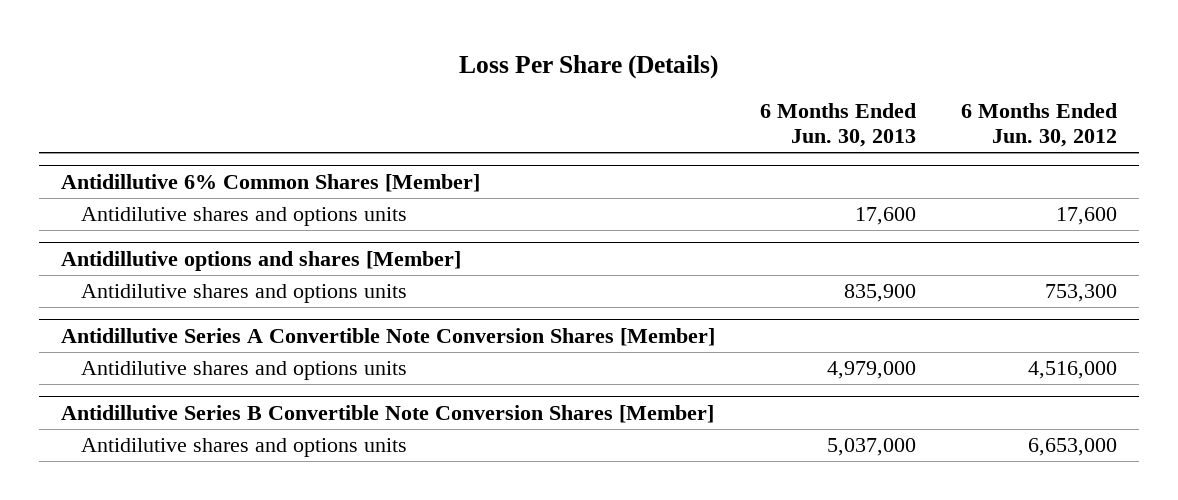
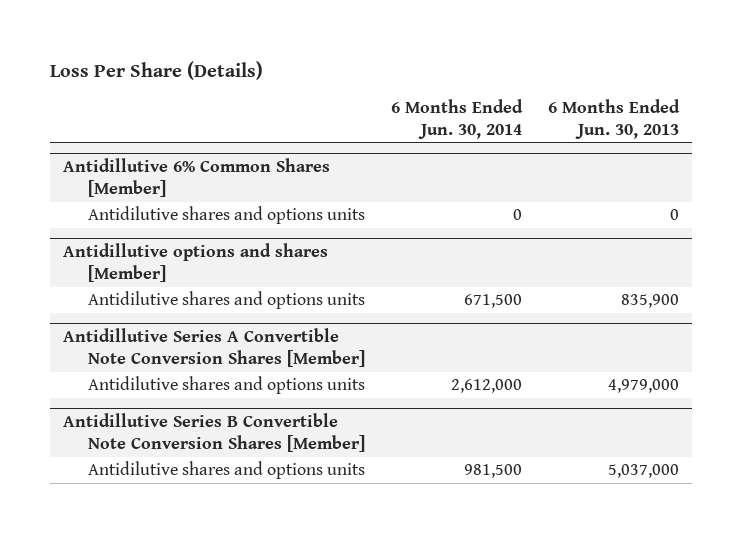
[960,102,1117,148] 6 Months Ended Jun. 30, 2012 -> none
none -> [390,99,523,139] 6 Months Ended Jun. 30, 2014
[854,207,916,226] 17,600 -> [669,209,679,221] 0

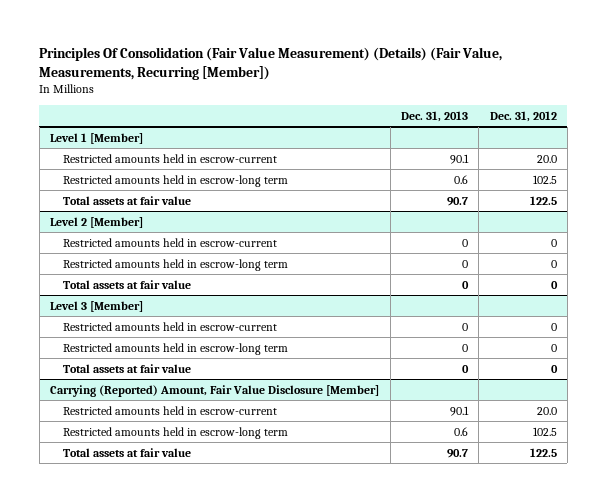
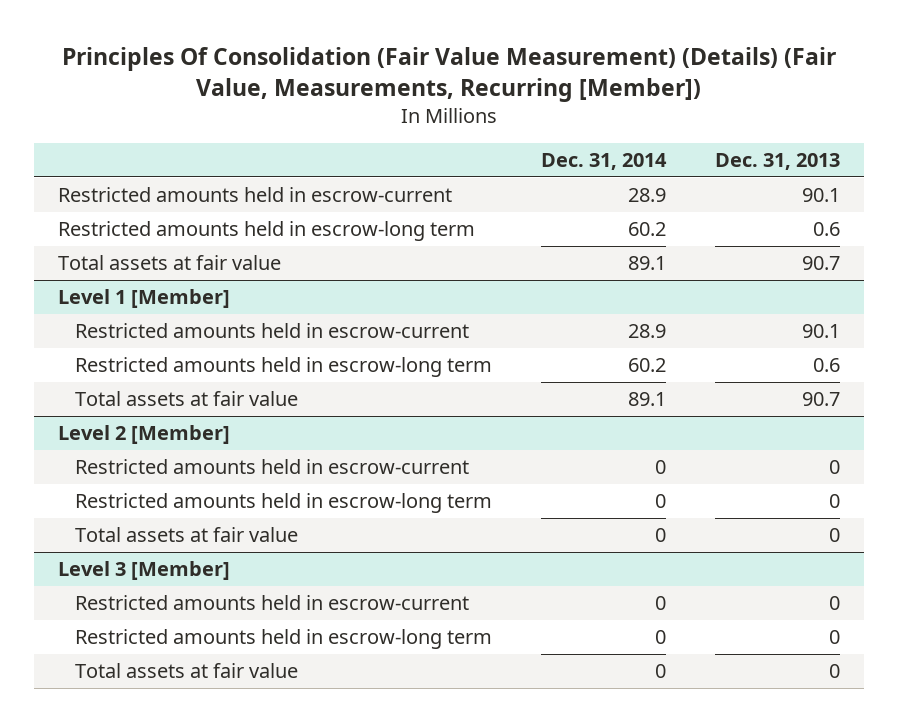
[489,110,557,122] Dec. 31, 2012 -> none
none -> [541,153,668,171] Dec. 31, 2014
none -> [57,187,452,203] Restricted amounts held in escrow-current
none -> [57,221,475,242] Restricted amounts held in escrow-long term
none -> [57,255,281,271] Total assets at fair value
[50,384,380,397] Carrying (Reported) Amount, Fair Value Disclosure [Member] -> none
[62,405,277,415] Restricted amounts held in escrow-current -> none
[62,426,288,439] Restricted amounts held in escrow-long term -> none
[62,447,191,457] Total assets at fair value -> none

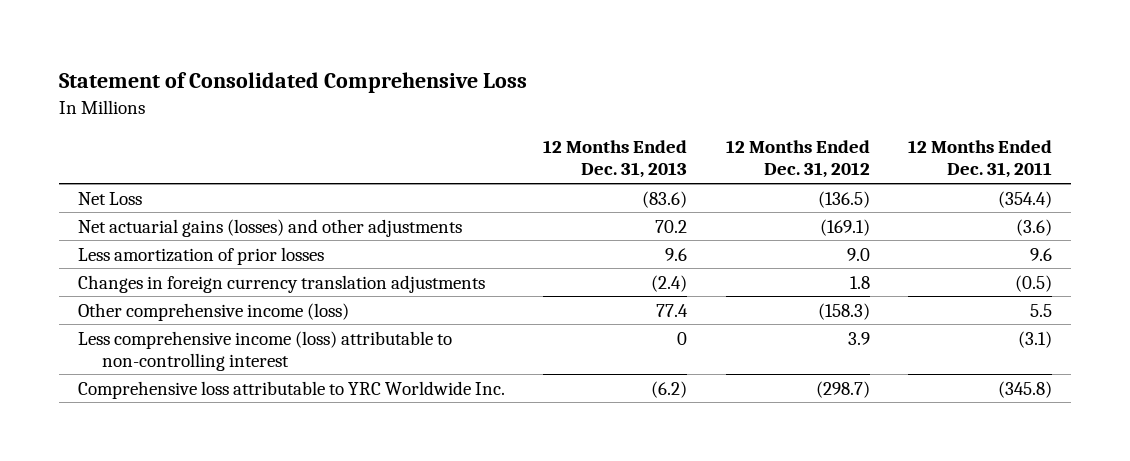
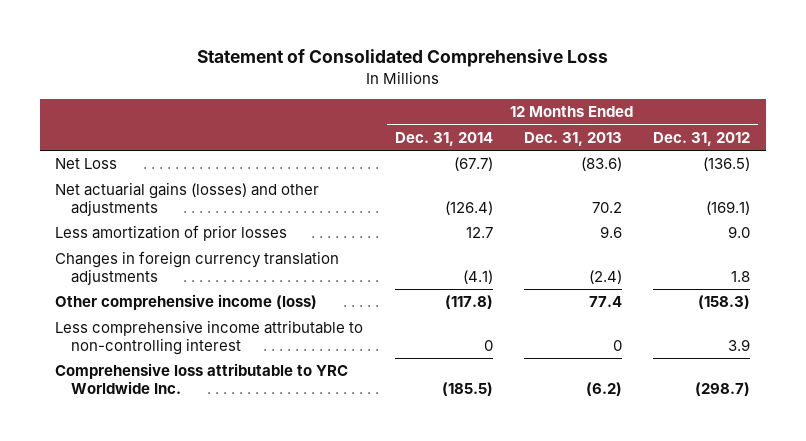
[907,140,1052,179] 12 Months Ended Dec. 31, 2011 -> none
none -> [394,131,493,146] Dec. 31, 2014
[78,330,453,371] Less comprehensive income (loss) attributable to non-controlling interest -> [55,320,364,356] Less comprehensive income attributable to non-controlling interest

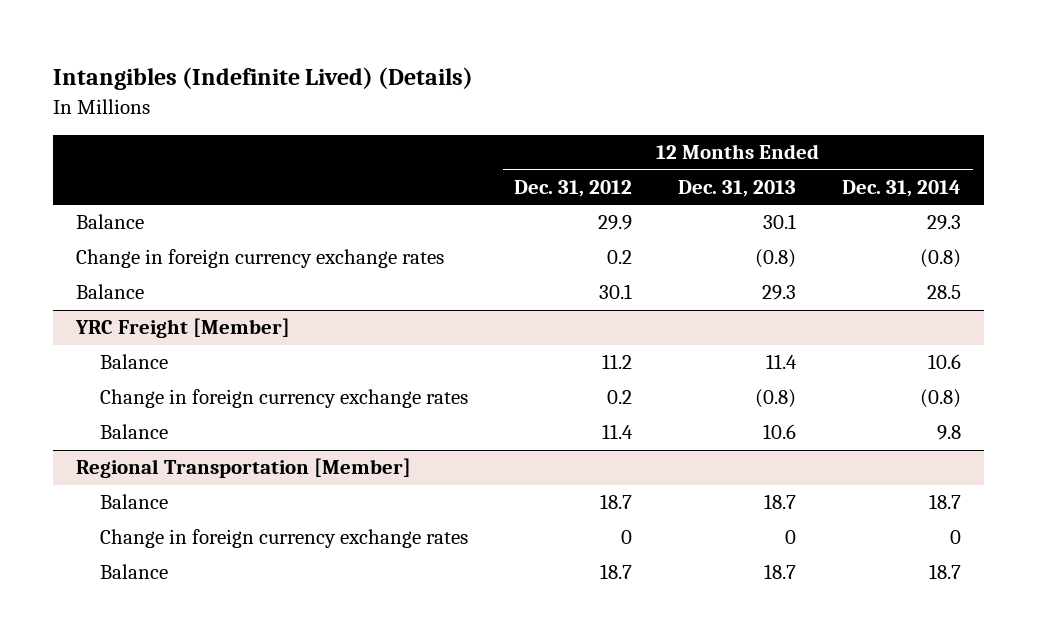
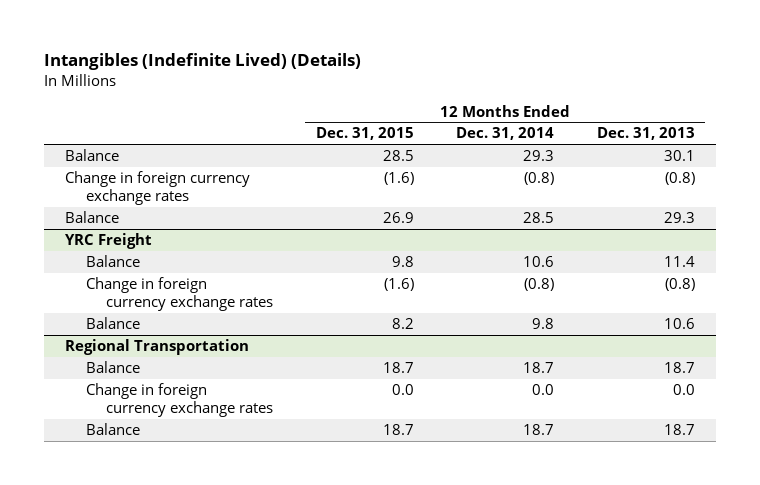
[514,179,633,197] Dec. 31, 2012 -> none
none -> [315,127,414,141] Dec. 31, 2015
[74,318,290,339] YRC Freight [Member] -> [64,233,152,250] YRC Freight
[75,458,411,479] Regional Transportation [Member] -> [64,339,249,356] Regional Transportation
[785,530,797,545] 0 -> [672,384,695,396] 0.0
[950,530,962,545] 0 -> [532,384,555,396] 0.0

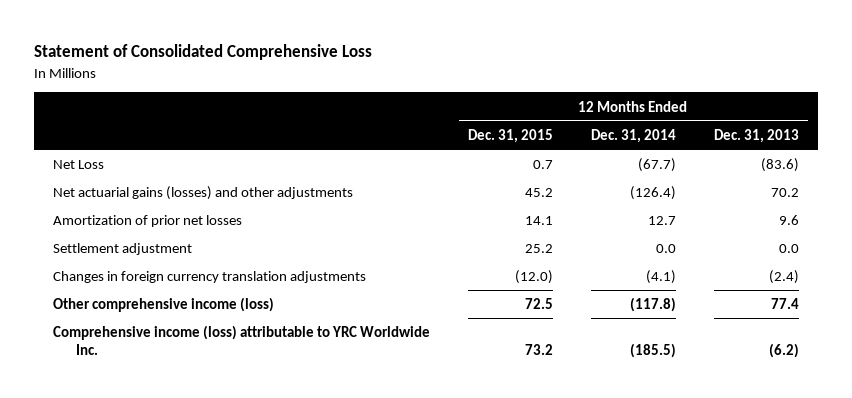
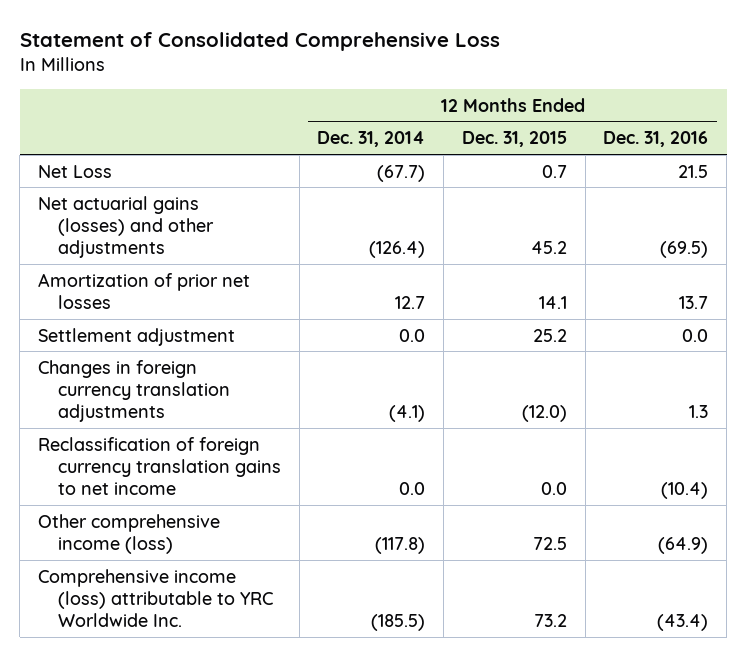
[713,128,799,143] Dec. 31, 2013 -> none
none -> [603,131,709,148] Dec. 31, 2016
none -> [37,436,281,496] Reclassification of foreign currency translation gains to net income

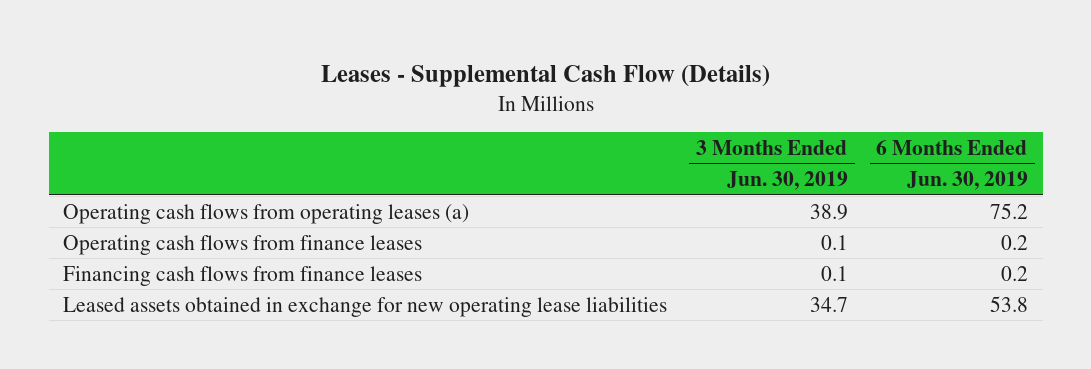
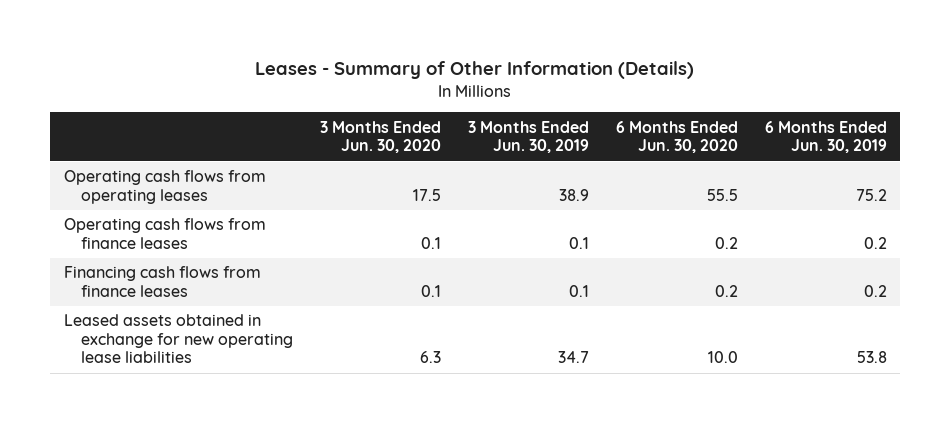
[320,64,770,87] Leases - Supplemental Cash Flow (Details) -> [255,61,695,80] Leases - Summary of Other Information (Details)
none -> [320,120,442,154] 3 Months Ended Jun. 30, 2020
none -> [616,120,739,154] 6 Months Ended Jun. 30, 2020
[63,203,470,224] Operating cash flows from operating leases (a) -> [63,170,266,204] Operating cash flows from operating leases

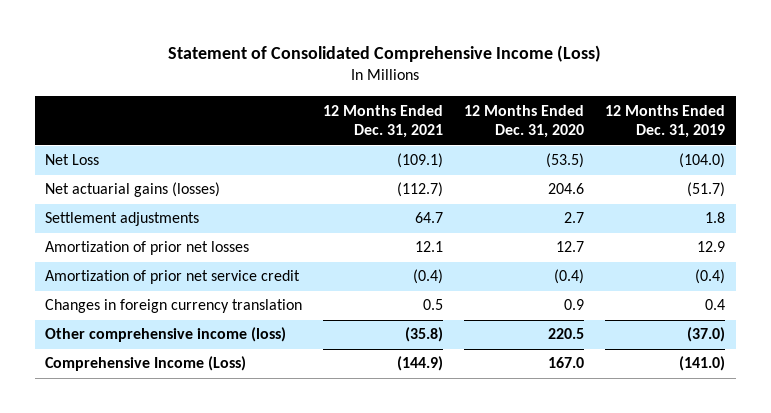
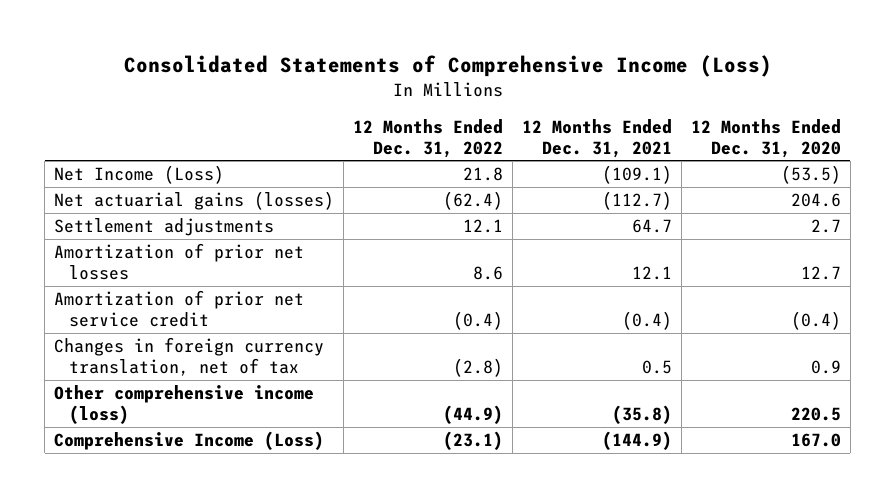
[168,45,602,63] Statement of Consolidated Comprehensive Income (Loss) -> [123,55,772,78] Consolidated Statements of Comprehensive Income (Loss)
[605,104,726,139] 12 Months Ended Dec. 31, 2019 -> none
none -> [353,118,504,158] 12 Months Ended Dec. 31, 2022
[45,154,100,166] Net Loss -> [54,165,225,185] Net Income (Loss)
[45,299,303,314] Changes in foreign currency translation -> [54,337,325,376] Changes in foreign currency translation, net of tax

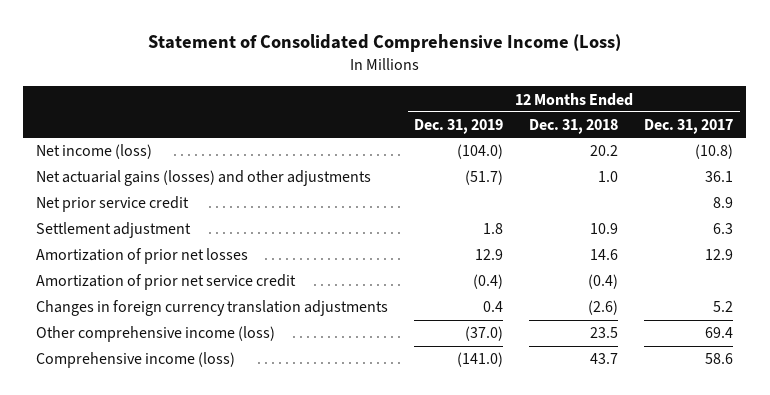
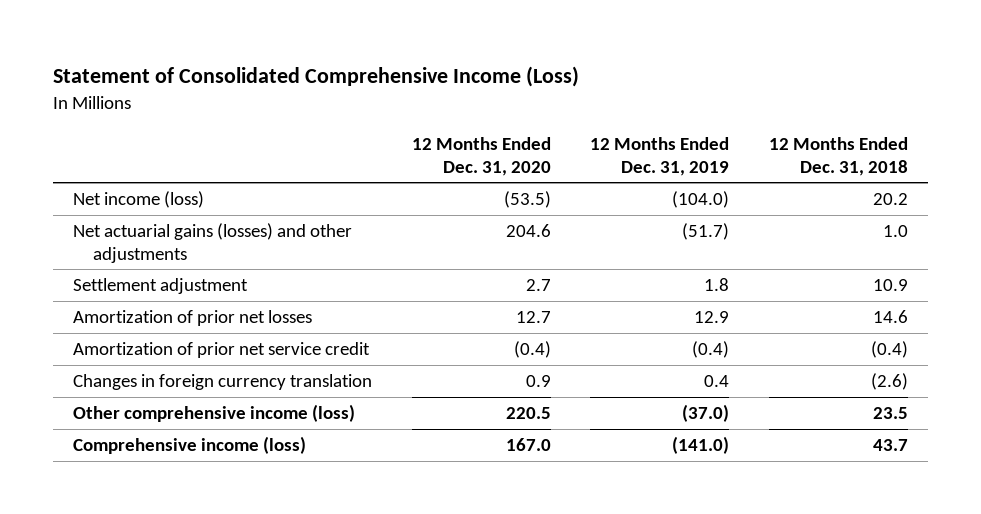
[644,119,734,135] Dec. 31, 2017 -> none
none -> [411,137,551,176] 12 Months Ended Dec. 31, 2020
[36,196,190,213] Net prior service credit -> none
[36,300,389,317] Changes in foreign currency translation adjustments -> [72,374,372,391] Changes in foreign currency translation

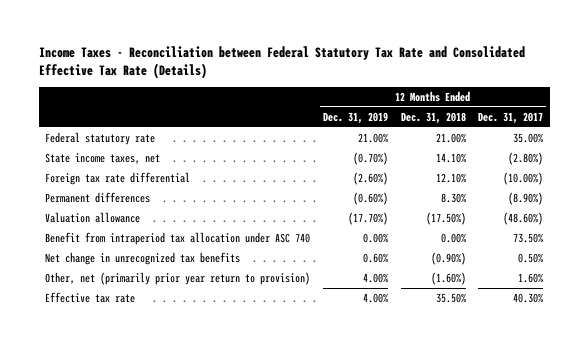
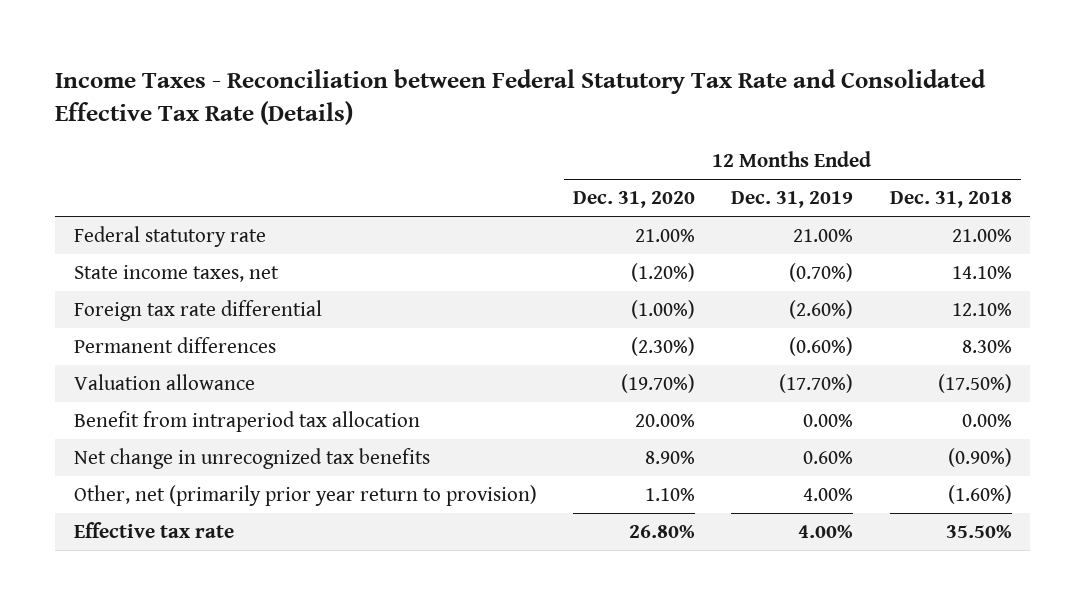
[478,111,544,124] Dec. 31, 2017 -> none
none -> [572,191,695,209] Dec. 31, 2020
[45,232,311,246] Benefit from intraperiod tax allocation under ASC 740 -> [73,411,420,433] Benefit from intraperiod tax allocation

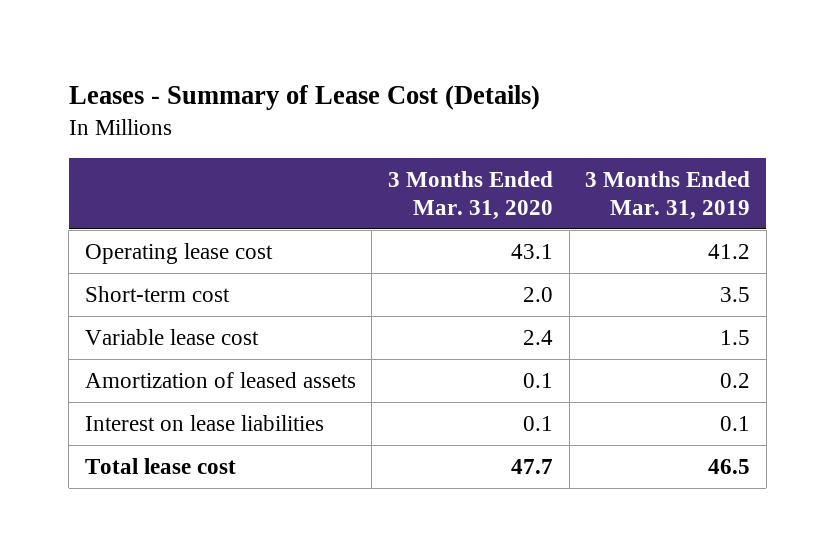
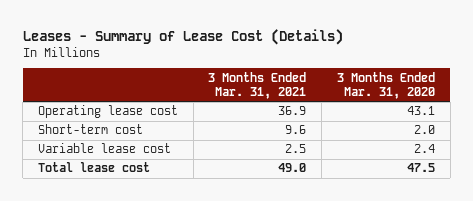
[585,170,751,220] 3 Months Ended Mar. 31, 2019 -> none
none -> [208,71,307,99] 3 Months Ended Mar. 31, 2021
[84,372,356,389] Amortization of leased assets -> none
[84,415,324,432] Interest on lease liabilities -> none
[510,459,553,475] 47.7 -> [407,163,436,173] 47.5

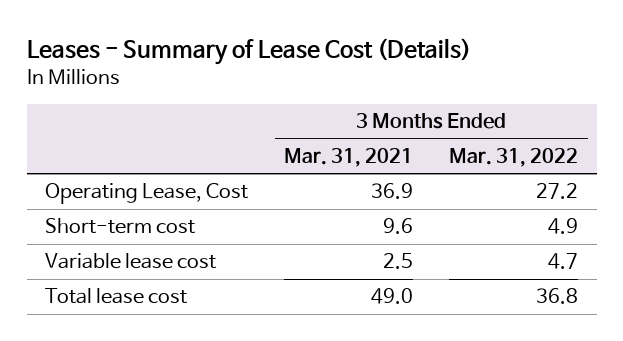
[337,71,436,99] 3 Months Ended Mar. 31, 2020 -> none
none -> [449,147,579,167] Mar. 31, 2022
[37,105,178,119] Operating lease cost -> [44,183,248,205] Operating Lease, Cost

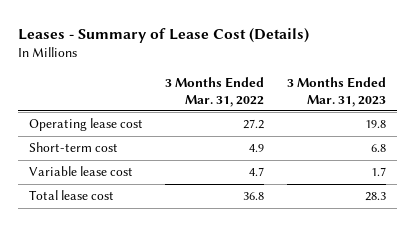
[284,147,414,167] Mar. 31, 2021 -> none
none -> [286,77,386,107] 3 Months Ended Mar. 31, 2023
[44,183,248,205] Operating Lease, Cost -> [29,118,144,132] Operating lease cost

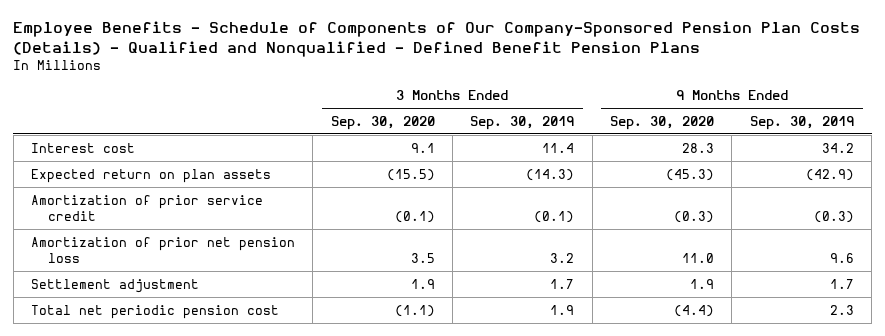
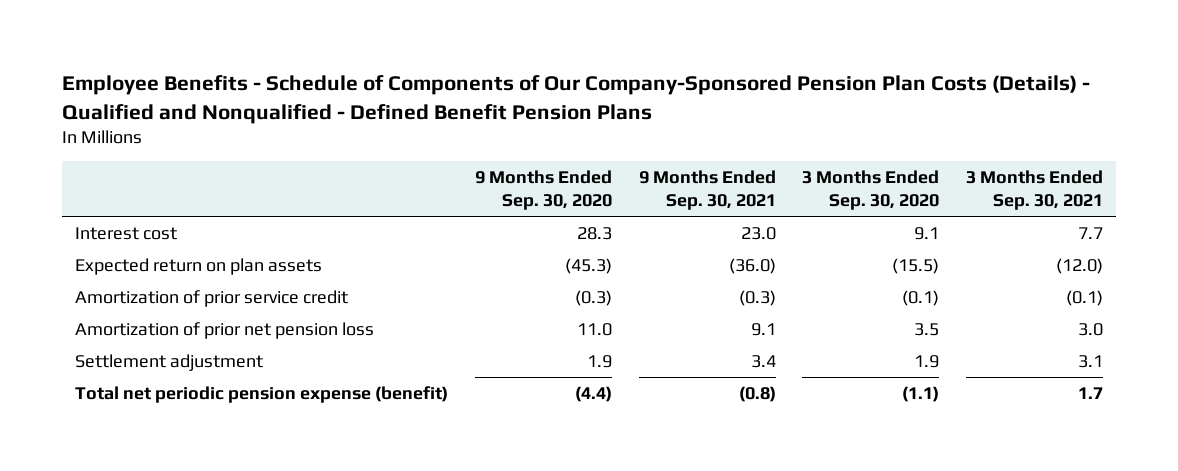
[470,115,575,130] Sep. 30, 2019 -> none
[749,115,854,130] Sep. 30, 2019 -> none
none -> [638,170,776,211] 9 Months Ended Sep. 30, 2021
none -> [965,170,1103,211] 3 Months Ended Sep. 30, 2021
[30,304,279,319] Total net periodic pension cost -> [75,385,449,403] Total net periodic pension expense (benefit)

